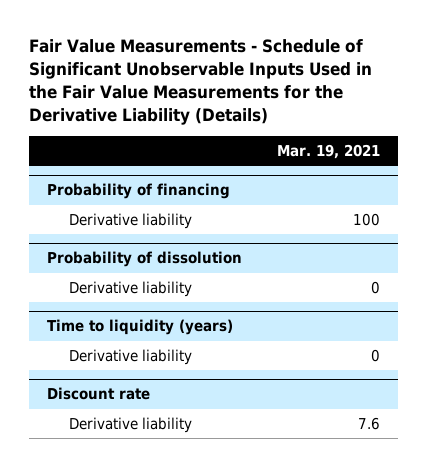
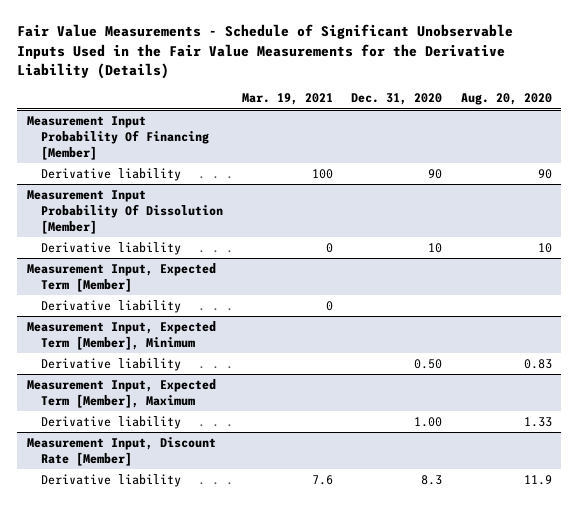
none -> [351,93,443,106] Dec. 31, 2020
none -> [460,93,552,106] Aug. 20, 2020
[47,183,231,200] Probability of financing -> [26,116,210,160] Measurement Input Probability Of Financing [Member]
[47,251,243,268] Probability of dissolution -> [26,190,224,234] Measurement Input Probability Of Dissolution [Member]
[47,319,234,336] Time to liquidity (years) -> [26,263,216,292] Measurement Input, Expected Term [Member]
none -> [26,321,216,350] Measurement Input, Expected Term [Member], Minimum
none -> [41,358,182,372] Derivative liability
none -> [26,379,216,408] Measurement Input, Expected Term [Member], Maximum
none -> [41,416,182,430] Derivative liability
[47,387,151,401] Discount rate -> [26,437,216,466] Measurement Input, Discount Rate [Member]

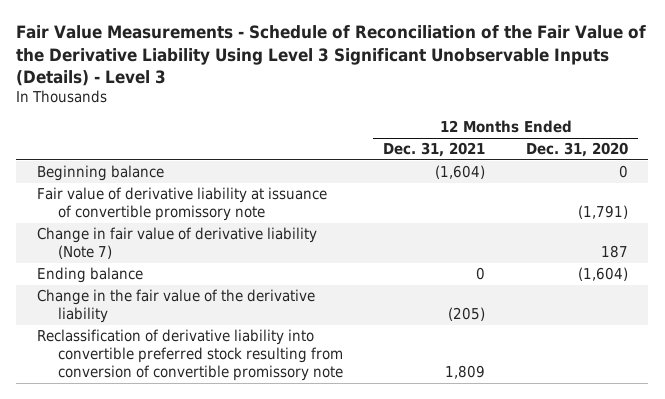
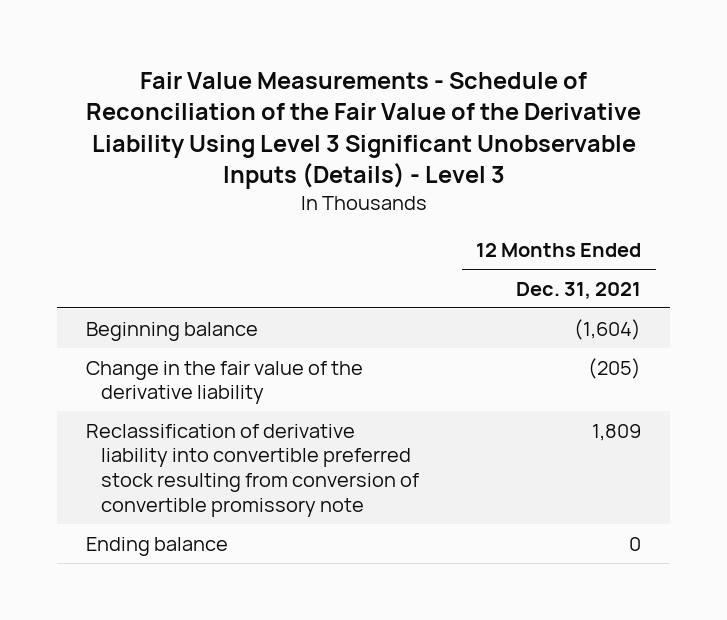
[526,142,629,158] Dec. 31, 2020 -> none
[36,187,327,222] Fair value of derivative liability at issuance of convertible promissory note -> none
[36,227,317,260] Change in fair value of derivative liability (Note 7) -> none
[36,267,143,284] Ending balance -> [85,536,228,556] Ending balance

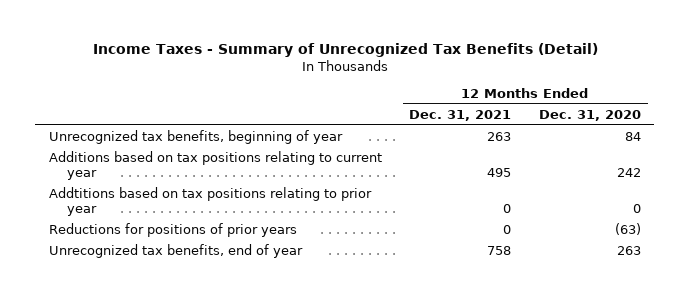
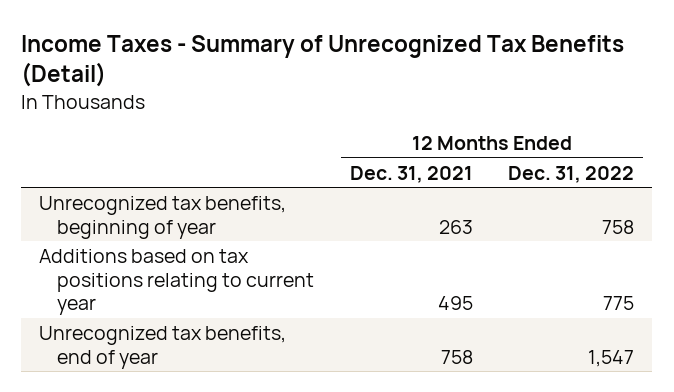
[538,109,641,121] Dec. 31, 2020 -> none
none -> [508,165,635,183] Dec. 31, 2022
[48,186,372,216] Addtitions based on tax positions relating to prior year -> none
[48,222,297,237] Reductions for positions of prior years -> none

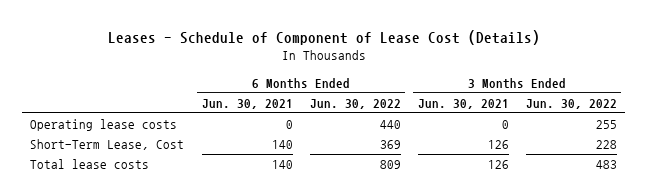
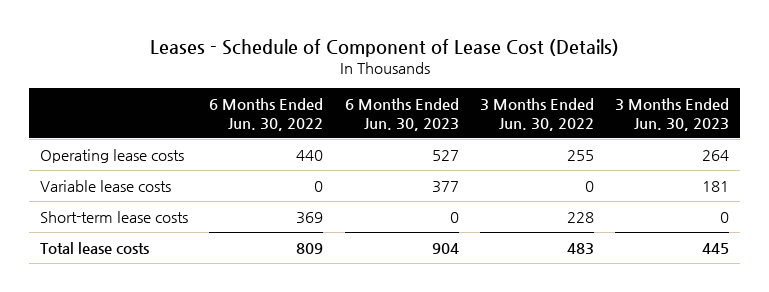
[201,98,293,109] Jun. 30, 2021 -> none
[417,98,509,109] Jun. 30, 2021 -> none
none -> [344,97,459,131] 6 Months Ended Jun. 30, 2023
none -> [615,97,730,131] 3 Months Ended Jun. 30, 2023
none -> [39,179,171,192] Variable lease costs
[30,139,185,151] Short-Term Lease, Cost -> [39,210,188,223] Short-term lease costs

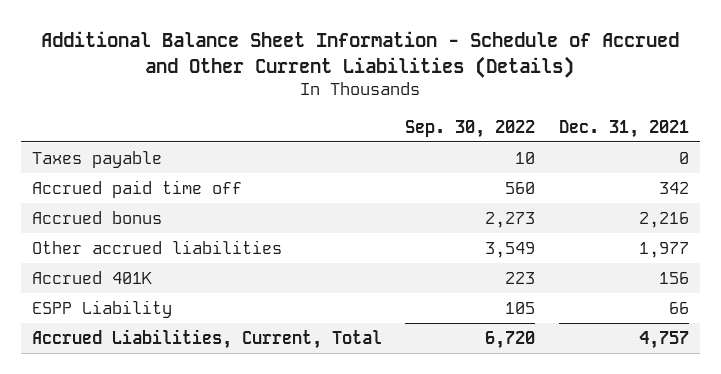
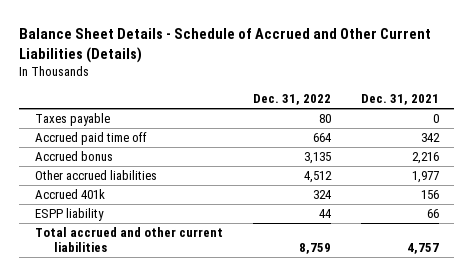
[41,30,680,78] Additional Balance Sheet Information - Schedule of Accrued and Other Current Liabilities (Details) -> [19,28,432,64] Balance Sheet Details - Schedule of Accrued and Other Current Liabilities (Details)
[405,119,536,138] Sep. 30, 2022 -> none
none -> [252,94,331,106] Dec. 31, 2022
[32,270,153,284] Accrued 401K -> [34,189,105,200] Accrued 401k
[32,299,173,318] ESPP Liability -> [34,208,104,222] ESPP liability
[32,328,383,349] Accrued Liabilities, Current, Total -> [34,227,223,252] Total accrued and other current liabilities

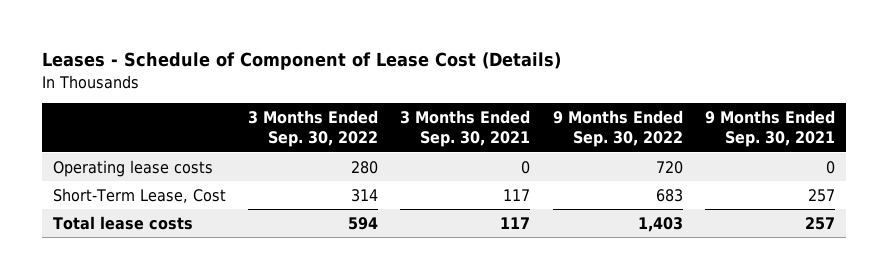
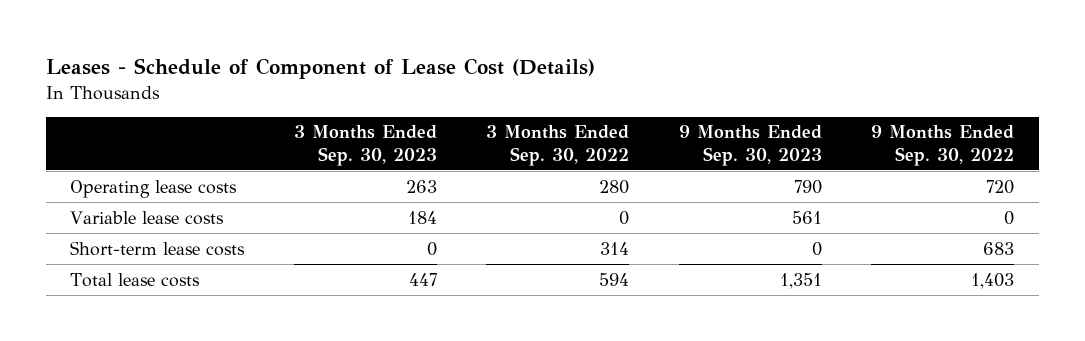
[400,110,531,148] 3 Months Ended Sep. 30, 2021 -> none
[704,110,835,148] 9 Months Ended Sep. 30, 2021 -> none
none -> [293,125,437,166] 3 Months Ended Sep. 30, 2023
none -> [678,125,822,166] 9 Months Ended Sep. 30, 2023
none -> [70,210,225,225] Variable lease costs
[52,187,226,203] Short-Term Lease, Cost -> [70,240,246,256] Short-term lease costs

